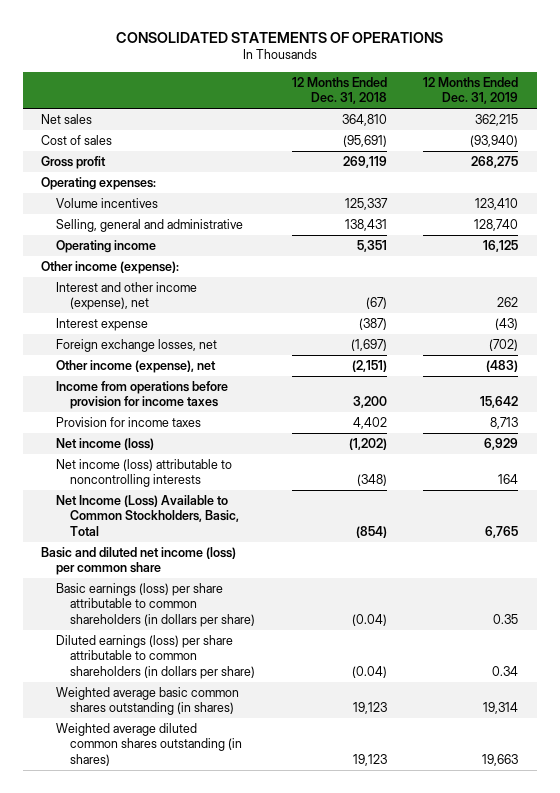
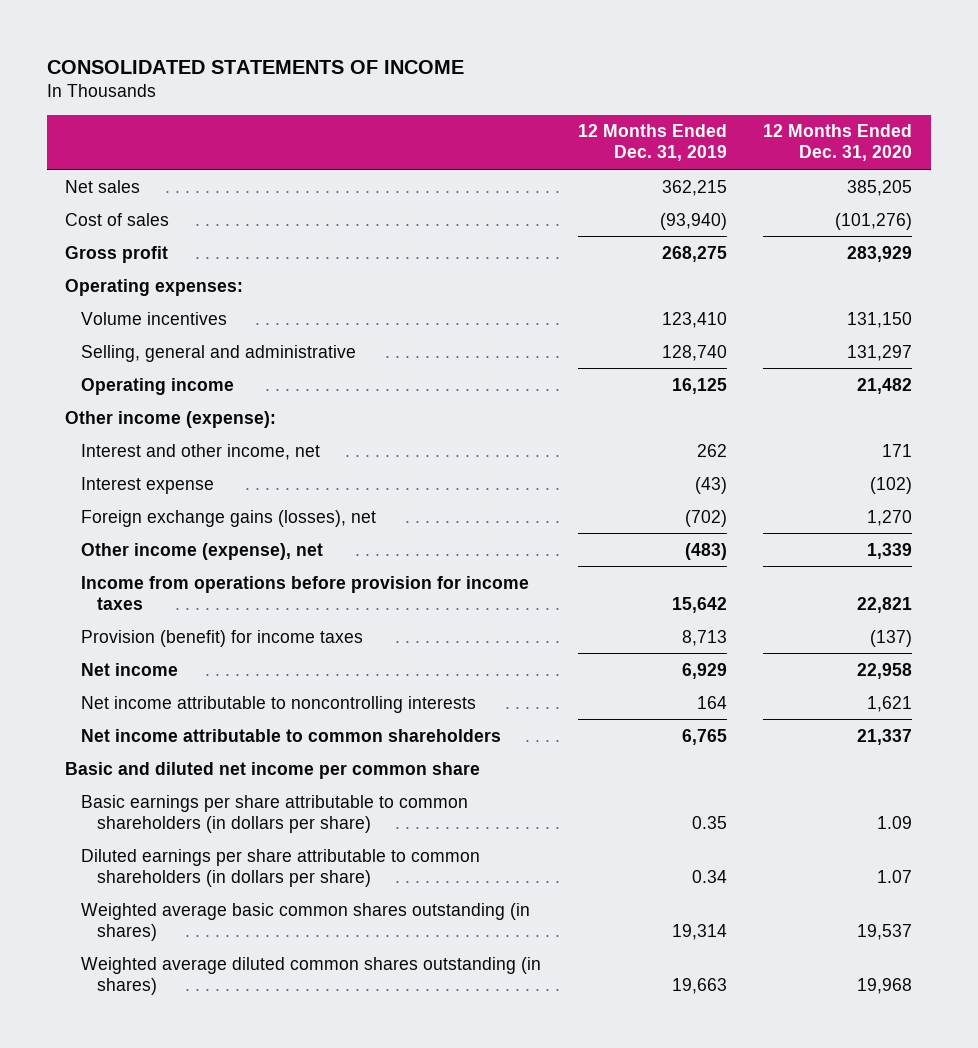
[115,31,443,43] CONSOLIDATED STATEMENTS OF OPERATIONS -> [47,60,465,75] CONSOLIDATED STATEMENTS OF INCOME
[291,77,387,105] 12 Months Ended Dec. 31, 2018 -> none
none -> [763,124,913,162] 12 Months Ended Dec. 31, 2020
[55,282,197,311] Interest and other income (expense), net -> [81,443,321,460] Interest and other income, net
[55,339,217,353] Foreign exchange losses, net -> [81,509,377,527] Foreign exchange gains (losses), net
[55,417,201,428] Provision for income taxes -> [81,629,364,647] Provision (benefit) for income taxes
[55,438,154,451] Net income (loss) -> [81,662,179,676] Net income
[55,459,232,488] Net income (loss) attributable to noncontrolling interests -> [81,695,477,713] Net income attributable to noncontrolling interests
[55,495,240,536] Net Income (Loss) Available to Common Stockholders, Basic, Total -> [81,728,502,742] Net income attributable to common shareholders
[41,547,237,576] Basic and diluted net income (loss) per common share -> [65,761,481,779] Basic and diluted net income per common share
[55,583,256,627] Basic earnings (loss) per share attributable to common shareholders (in dollars per share) -> [81,794,469,833] Basic earnings per share attributable to common shareholders (in dollars per share)
[55,635,256,679] Diluted earnings (loss) per share attributable to common shareholders (in dollars per share) -> [81,848,481,887] Diluted earnings per share attributable to common shareholders (in dollars per share)

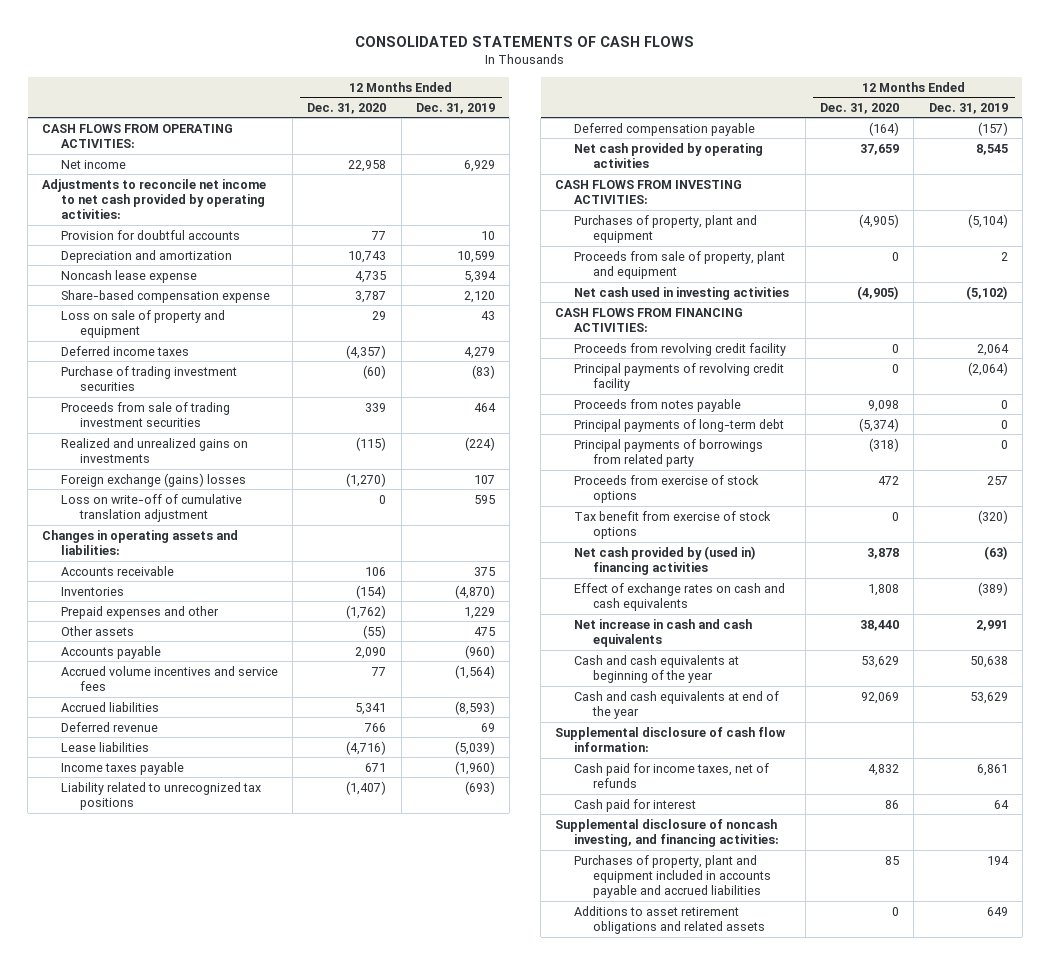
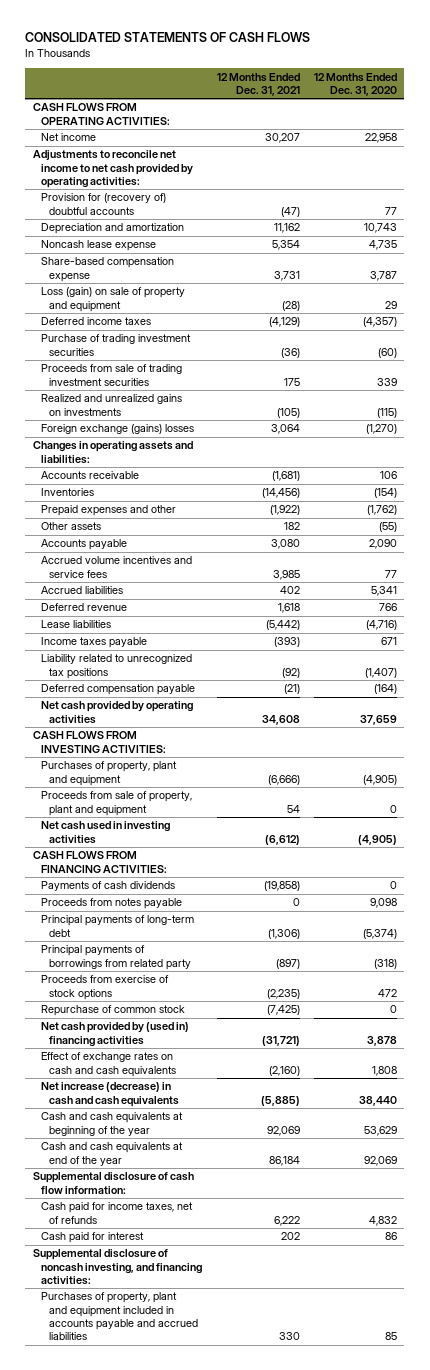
[415,102,495,114] Dec. 31, 2019 -> none
none -> [216,72,300,97] 12 Months Ended Dec. 31, 2021
[61,229,241,240] Provision for doubtful accounts -> [41,193,167,215] Provision for (recovery of) doubtful accounts
[61,309,226,338] Loss on sale of property and equipment -> [41,287,186,312] Loss (gain) on sale of property and equipment
[61,493,243,522] Loss on write-off of cumulative translation adjustment -> none
[574,342,787,356] Proceeds from revolving credit facility -> none
[574,362,785,391] Principal payments of revolving credit facility -> none
none -> [41,881,176,892] Payments of cash dividends
[574,510,772,539] Tax benefit from exercise of stock options -> none
none -> [41,1005,186,1017] Repurchase of common stock
[574,618,753,647] Net increase in cash and cash equivalents -> [41,1082,180,1107] Net increase (decrease) in cash and cash equivalents
[574,905,765,934] Additions to asset retirement obligations and related assets -> none

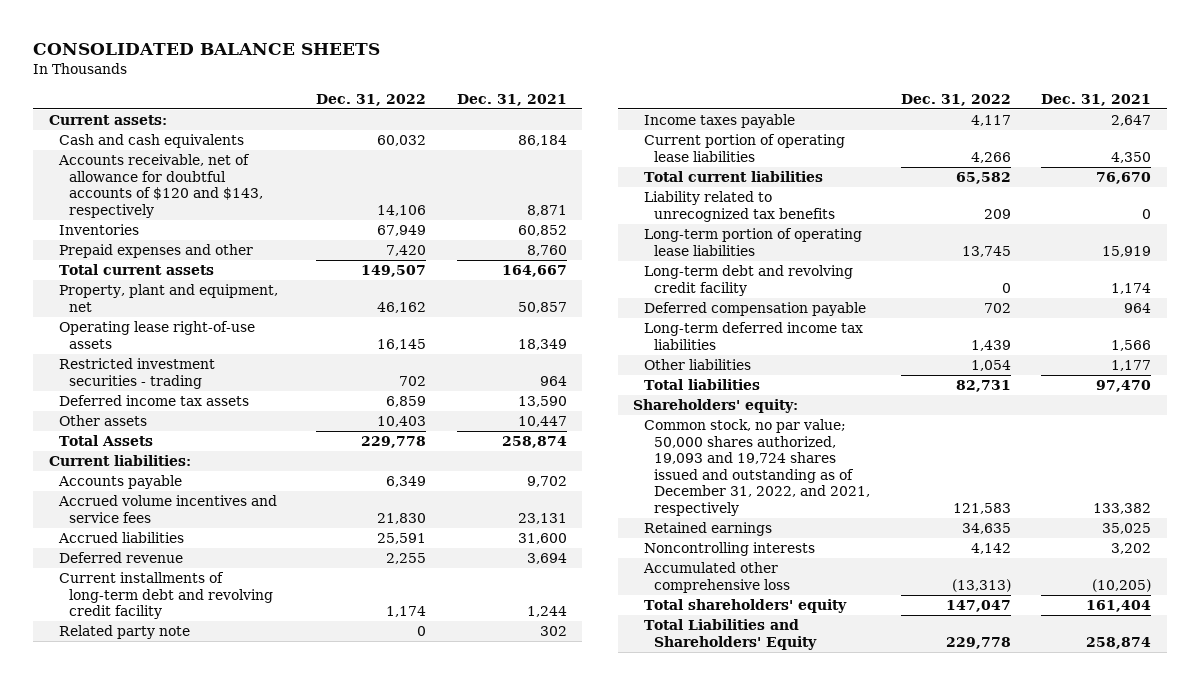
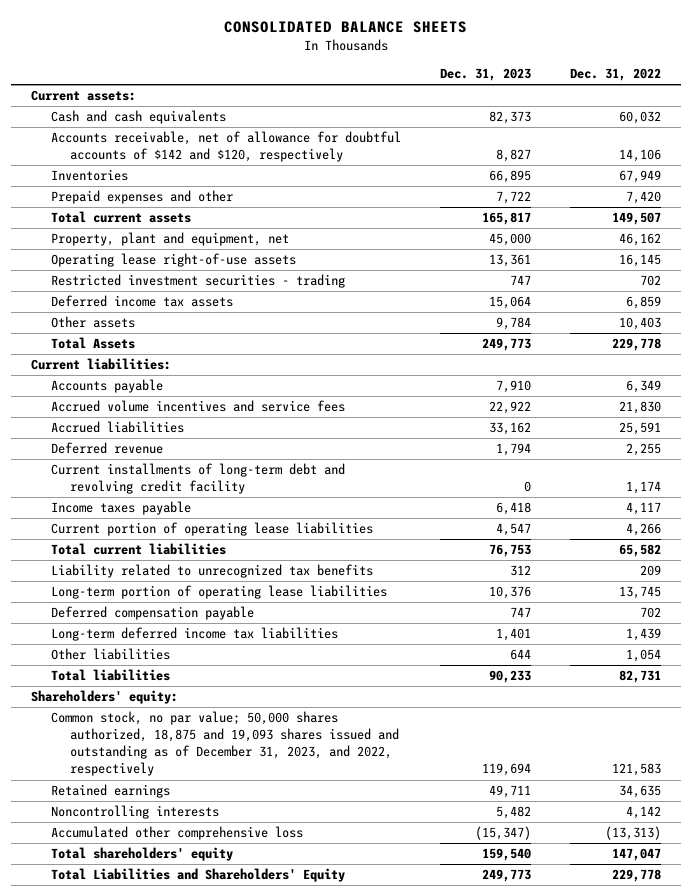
[456,93,567,106] Dec. 31, 2021 -> none
none -> [440,67,532,81] Dec. 31, 2023
[58,154,264,218] Accounts receivable, net of allowance for doubtful accounts of $120 and $143, respectively -> [50,131,401,163] Accounts receivable, net of allowance for doubtful accounts of $142 and $120, respectively
[59,625,191,640] Related party note -> none
[643,265,853,296] Long-term debt and revolving credit facility -> none
[643,419,870,516] Common stock, no par value; 50,000 shares authorized, 19,093 and 19,724 shares issued and outstanding as of December 31, 2022, and 2021, respectively -> [50,711,400,777] Common stock, no par value; 50,000 shares authorized, 18,875 and 19,093 shares issued and outstanding as of December 31, 2023, and 2022, respectively

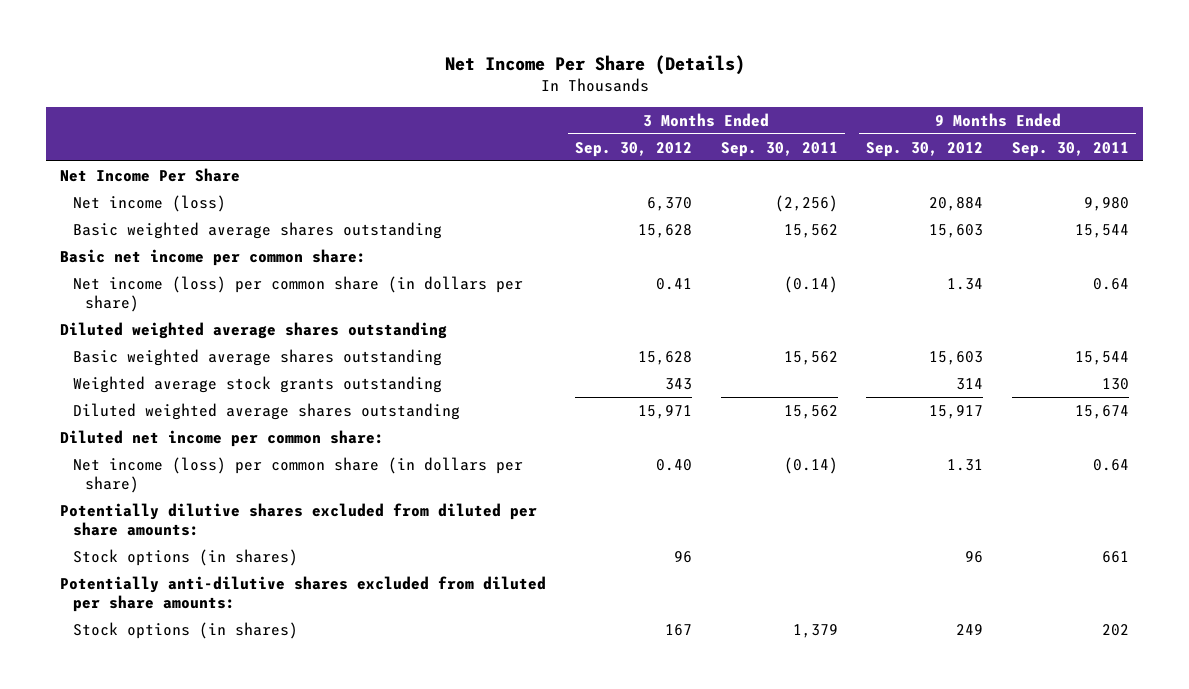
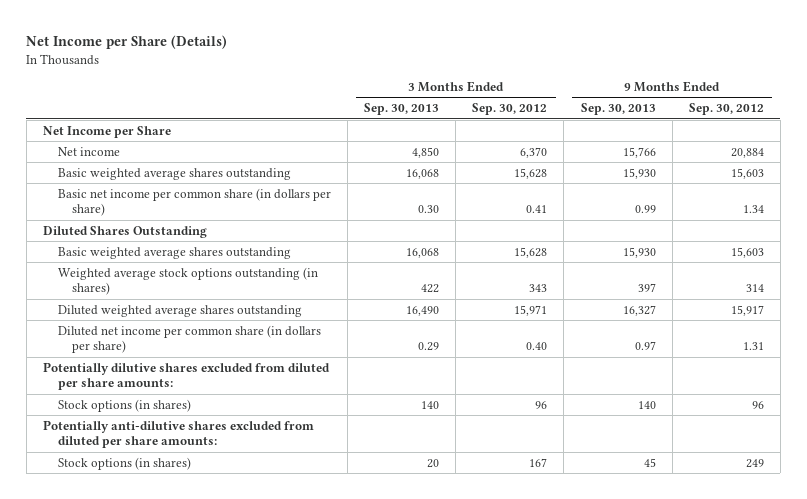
[444,55,745,76] Net Income Per Share (Details) -> [26,35,228,50] Net Income per Share (Details)
[720,141,838,157] Sep. 30, 2011 -> none
[1011,141,1129,157] Sep. 30, 2011 -> none
none -> [363,103,439,116] Sep. 30, 2013
none -> [580,103,656,116] Sep. 30, 2013
[60,167,241,182] Net Income Per Share -> [43,125,172,138] Net Income per Share
[72,194,226,212] Net income (loss) -> [57,146,120,156] Net income
[60,248,367,266] Basic net income per common share: -> none
[72,275,523,312] Net income (loss) per common share (in dollars per share) -> [57,187,331,217] Basic net income per common share (in dollars per share)
[60,321,448,339] Diluted weighted average shares outstanding -> [43,225,208,238] Diluted Shares Outstanding
[72,375,442,393] Weighted average stock grants outstanding -> [57,266,318,296] Weighted average stock options outstanding (in shares)
[60,429,385,447] Diluted net income per common share: -> none
[72,456,523,493] Net income (loss) per common share (in dollars per share) -> [57,324,321,354] Diluted net income per common share (in dollars per share)

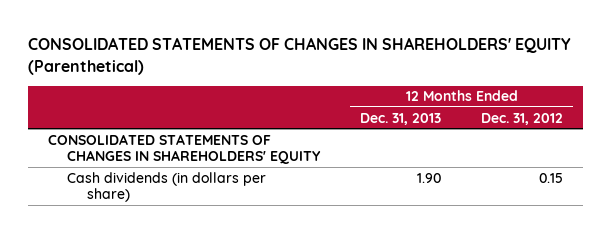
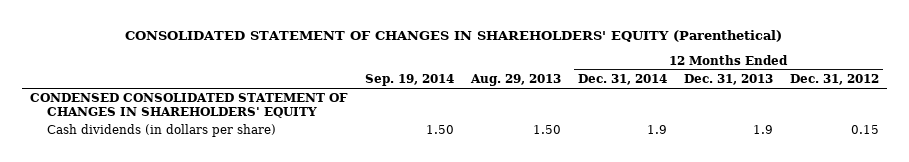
[28,37,572,75] CONSOLIDATED STATEMENTS OF CHANGES IN SHAREHOLDERS' EQUITY (Parenthetical) -> [125,29,783,42] CONSOLIDATED STATEMENT OF CHANGES IN SHAREHOLDERS' EQUITY (Parenthetical)
none -> [365,74,455,87] Sep. 19, 2014
none -> [470,74,562,87] Aug. 29, 2013
none -> [577,74,667,86] Dec. 31, 2014
[48,133,322,165] CONSOLIDATED STATEMENTS OF CHANGES IN SHAREHOLDERS' EQUITY -> [30,93,349,119] CONDENSED CONSOLIDATED STATEMENT OF CHANGES IN SHAREHOLDERS' EQUITY
[417,172,442,183] 1.90 -> [752,125,773,135] 1.9

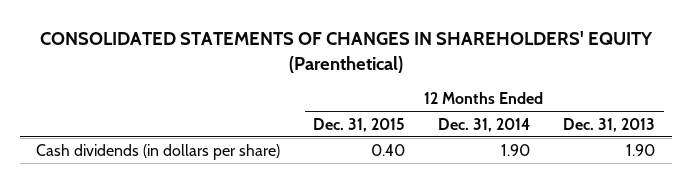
[125,29,783,42] CONSOLIDATED STATEMENT OF CHANGES IN SHAREHOLDERS' EQUITY (Parenthetical) -> [39,30,653,73] CONSOLIDATED STATEMENTS OF CHANGES IN SHAREHOLDERS' EQUITY (Parenthetical)
[365,74,455,87] Sep. 19, 2014 -> none
[470,74,562,87] Aug. 29, 2013 -> none
[789,74,879,86] Dec. 31, 2012 -> none
none -> [313,117,406,132] Dec. 31, 2015
[30,93,349,119] CONDENSED CONSOLIDATED STATEMENT OF CHANGES IN SHAREHOLDERS' EQUITY -> none
[646,125,667,135] 1.9 -> [501,144,531,157] 1.90
[752,125,773,135] 1.9 -> [626,144,656,157] 1.90

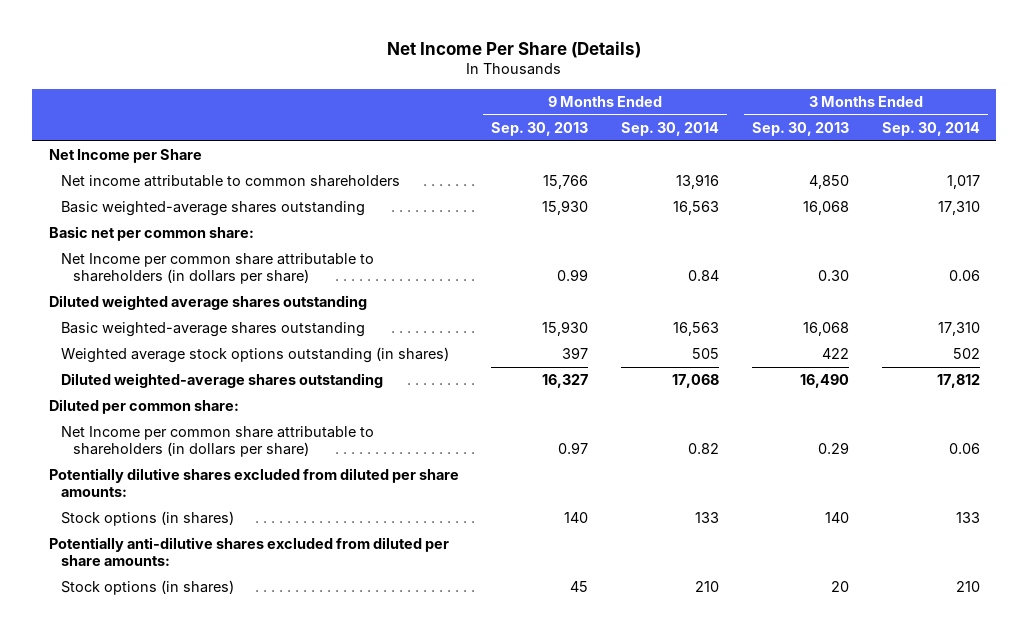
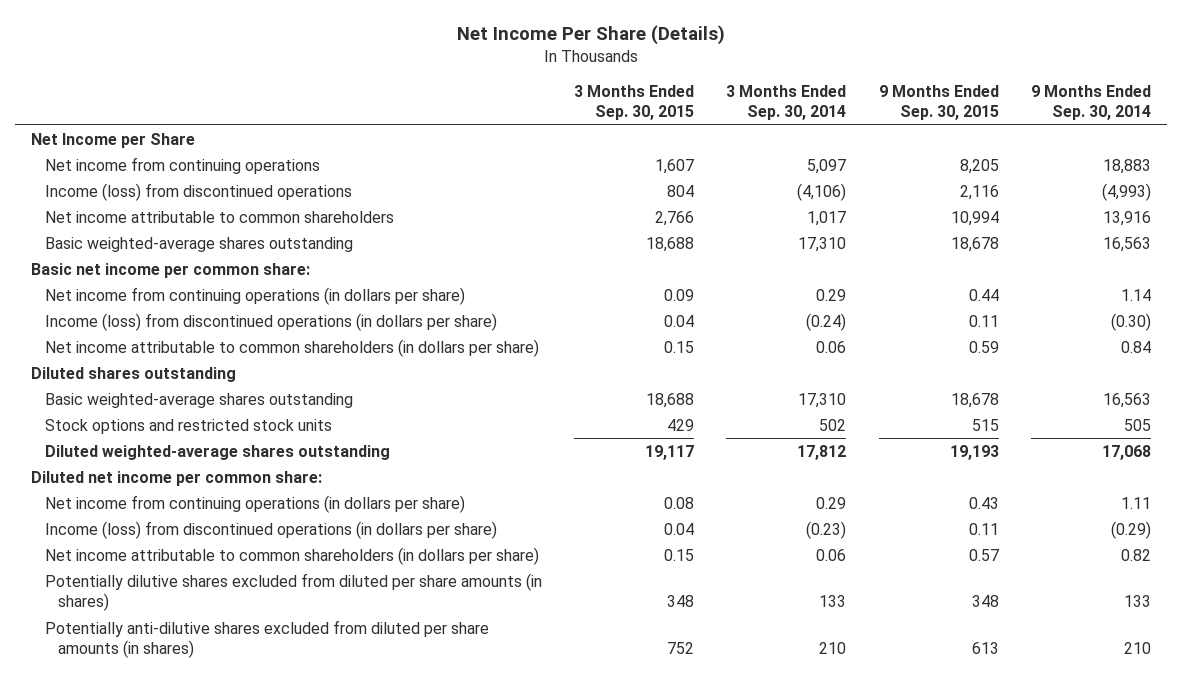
[491,122,589,137] Sep. 30, 2013 -> none
[752,122,850,137] Sep. 30, 2013 -> none
none -> [574,84,695,121] 3 Months Ended Sep. 30, 2015
none -> [878,84,999,121] 9 Months Ended Sep. 30, 2015
none -> [44,156,320,174] Net income from continuing operations
none -> [44,182,352,201] Income (loss) from discontinued operations
[48,226,254,242] Basic net per common share: -> [31,262,311,278] Basic net income per common share:
none -> [44,286,465,305] Net income from continuing operations (in dollars per share)
none -> [44,312,497,331] Income (loss) from discontinued operations (in dollars per share)
[60,253,374,285] Net Income per common share attributable to shareholders (in dollars per share) -> [44,338,539,357] Net income attributable to common shareholders (in dollars per share)
[48,295,367,311] Diluted weighted average shares outstanding -> [31,366,237,382] Diluted shares outstanding
[60,347,449,364] Weighted average stock options outstanding (in shares) -> [44,418,332,434] Stock options and restricted stock units
[48,468,459,498] Potentially dilutive shares excluded from diluted per share amounts: -> none
[48,537,449,567] Potentially anti-dilutive shares excluded from diluted per share amounts: -> none
[48,399,239,415] Diluted per common share: -> [31,470,323,486] Diluted net income per common share:
none -> [44,494,465,513] Net income from continuing operations (in dollars per share)
none -> [44,520,497,539] Income (loss) from discontinued operations (in dollars per share)
[60,426,374,458] Net Income per common share attributable to shareholders (in dollars per share) -> [44,546,539,565] Net income attributable to common shareholders (in dollars per share)
[60,511,234,527] Stock options (in shares) -> [44,572,542,612] Potentially dilutive shares excluded from diluted per share amounts (in shares)
[60,580,234,596] Stock options (in shares) -> [44,619,489,659] Potentially anti-dilutive shares excluded from diluted per share amounts (in shares)

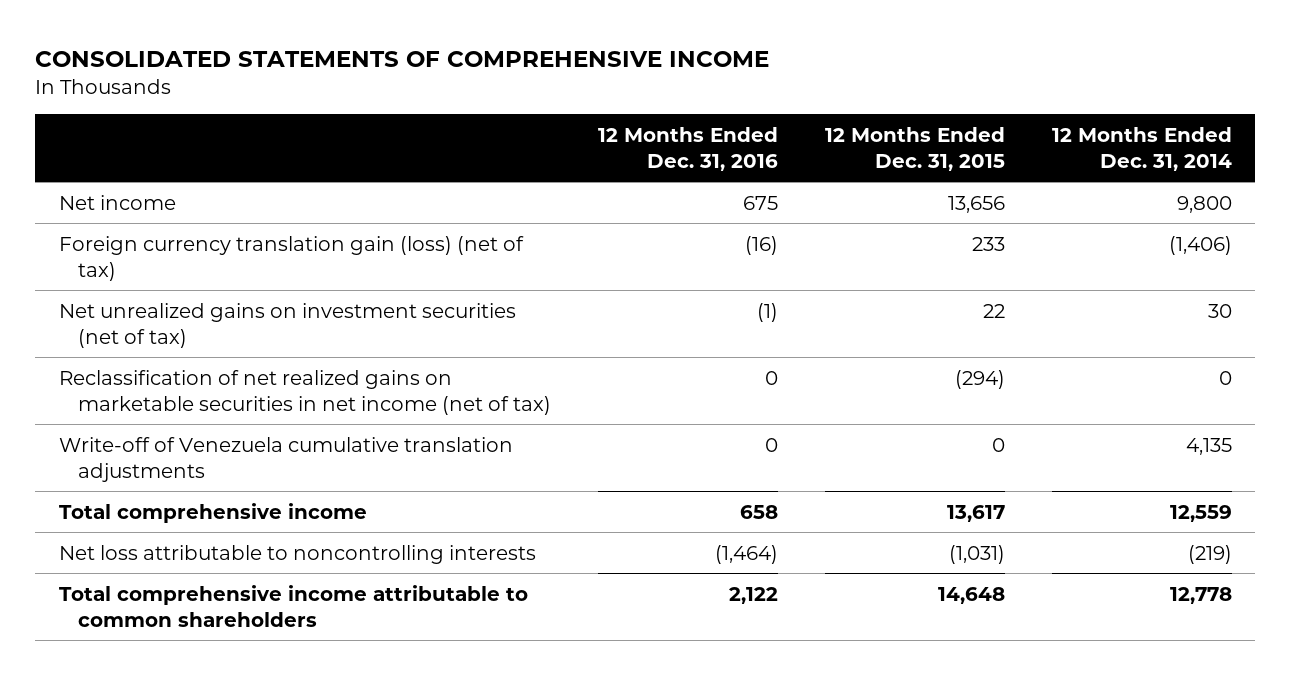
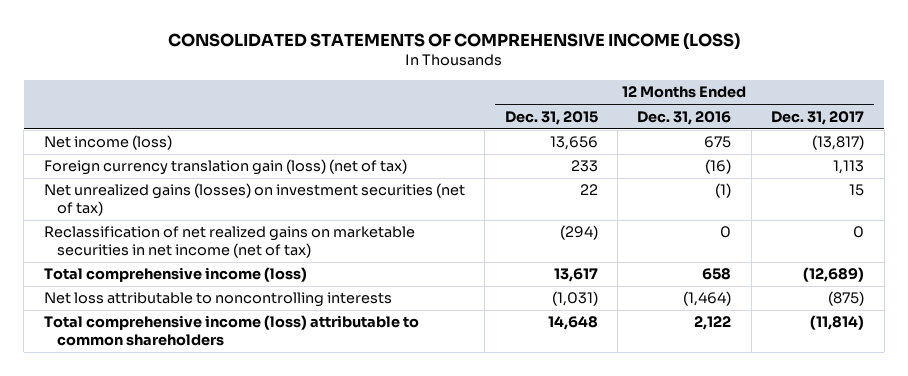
[35,50,770,67] CONSOLIDATED STATEMENTS OF COMPREHENSIVE INCOME -> [167,32,740,50] CONSOLIDATED STATEMENTS OF COMPREHENSIVE INCOME (LOSS)
[1051,126,1232,171] 12 Months Ended Dec. 31, 2014 -> none
none -> [771,110,865,125] Dec. 31, 2017
[58,194,176,210] Net income -> [43,135,172,151] Net income (loss)
[58,302,516,348] Net unrealized gains on investment securities (net of tax) -> [43,183,465,217] Net unrealized gains (losses) on investment securities (net of tax)
[58,436,513,482] Write-off of Venezuela cumulative translation adjustments -> none
[58,502,367,523] Total comprehensive income -> [43,267,307,283] Total comprehensive income (loss)
[58,584,528,627] Total comprehensive income attributable to common shareholders -> [43,315,419,347] Total comprehensive income (loss) attributable to common shareholders

